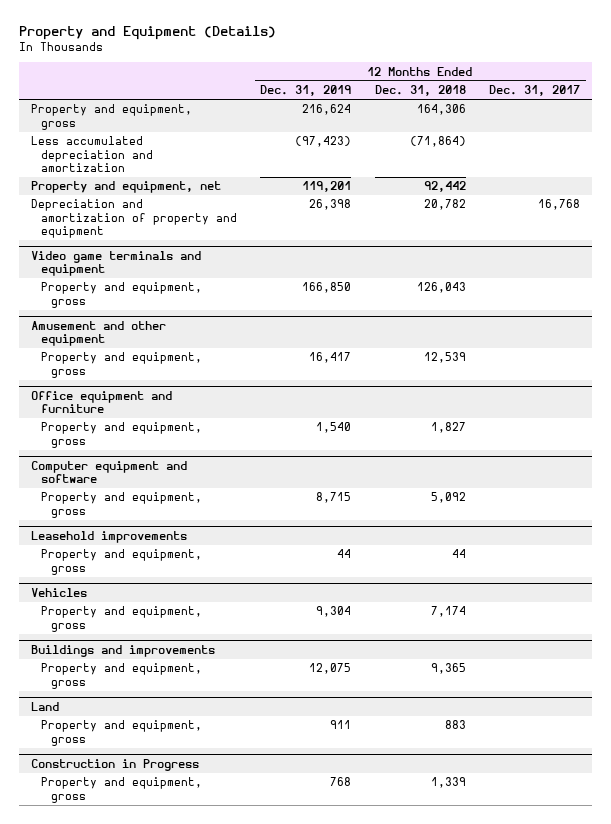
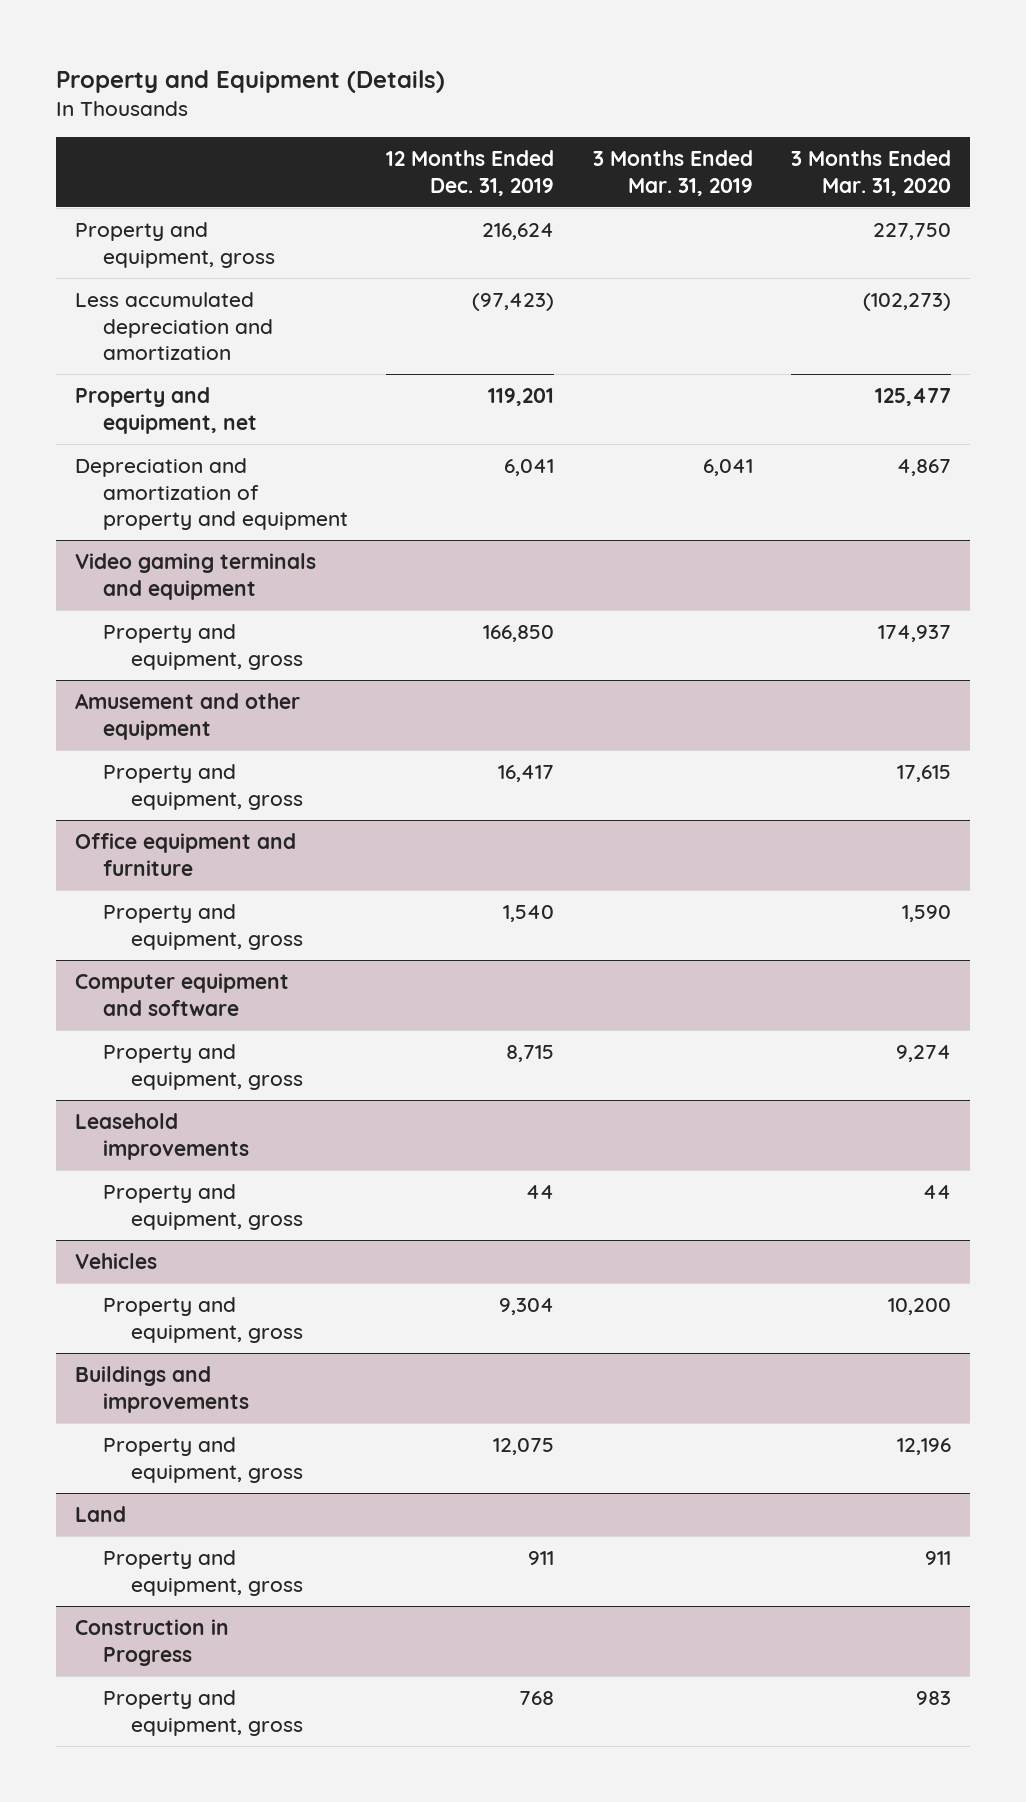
[374,85,466,97] Dec. 31, 2018 -> none
[489,85,581,97] Dec. 31, 2017 -> none
none -> [592,150,753,196] 3 Months Ended Mar. 31, 2019
none -> [790,150,951,196] 3 Months Ended Mar. 31, 2020
[309,199,352,211] 26,398 -> [504,458,555,476] 6,041
[31,251,202,277] Video game terminals and equipment -> [74,552,316,600] Video gaming terminals and equipment

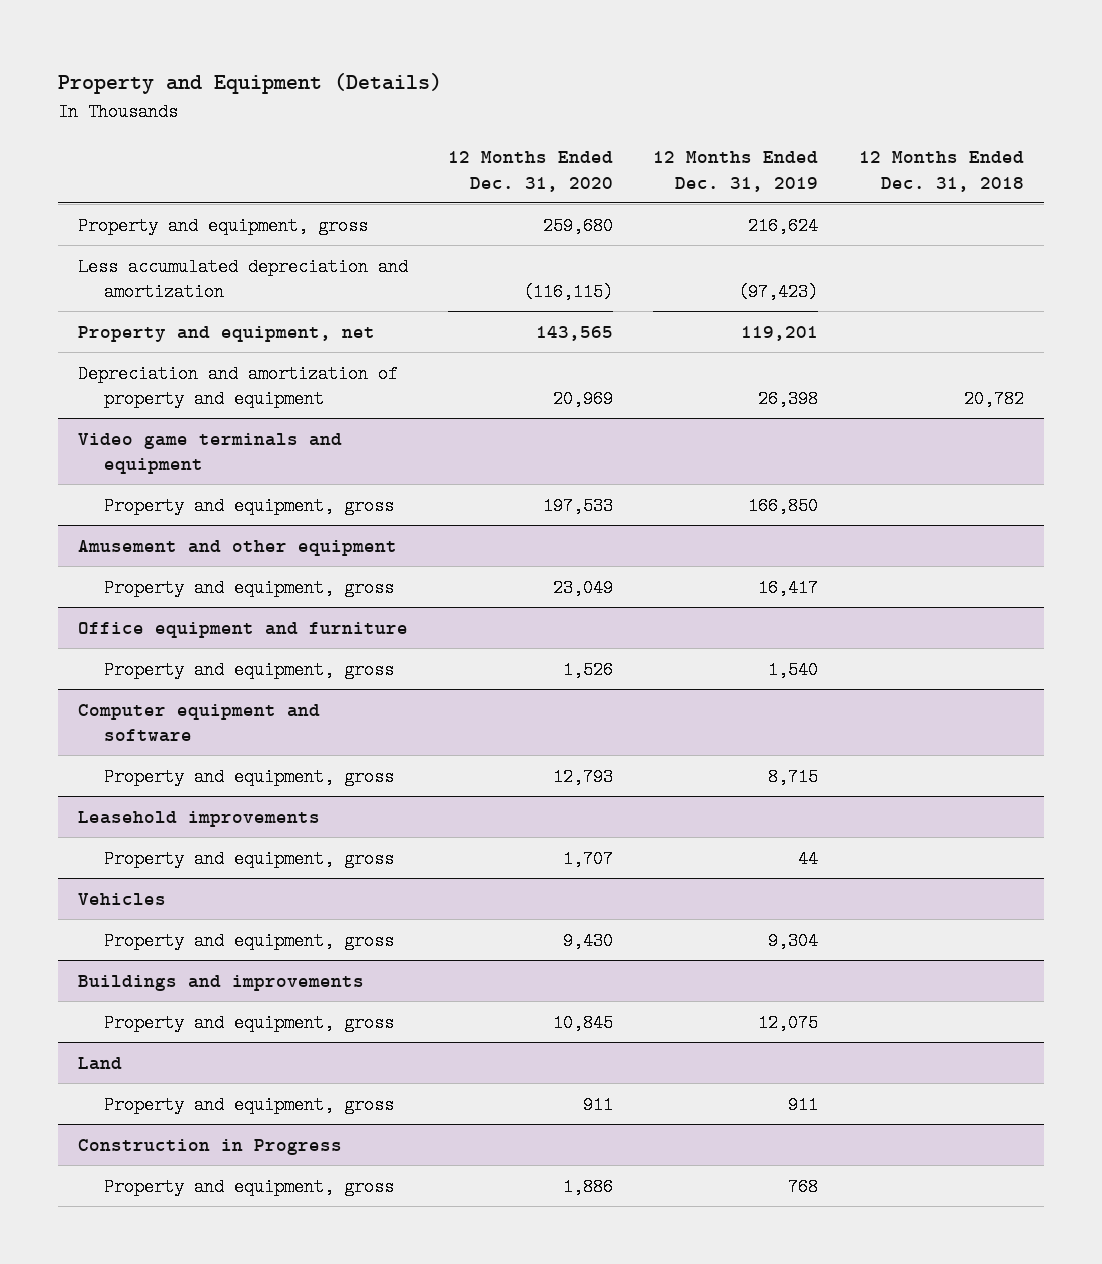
[592,150,753,196] 3 Months Ended Mar. 31, 2019 -> none
[790,150,951,196] 3 Months Ended Mar. 31, 2020 -> none
none -> [448,151,614,192] 12 Months Ended Dec. 31, 2020
none -> [858,151,1024,192] 12 Months Ended Dec. 31, 2018
[504,458,555,476] 6,041 -> [758,389,819,408] 26,398
[74,552,316,600] Video gaming terminals and equipment -> [78,432,343,474] Video game terminals and equipment

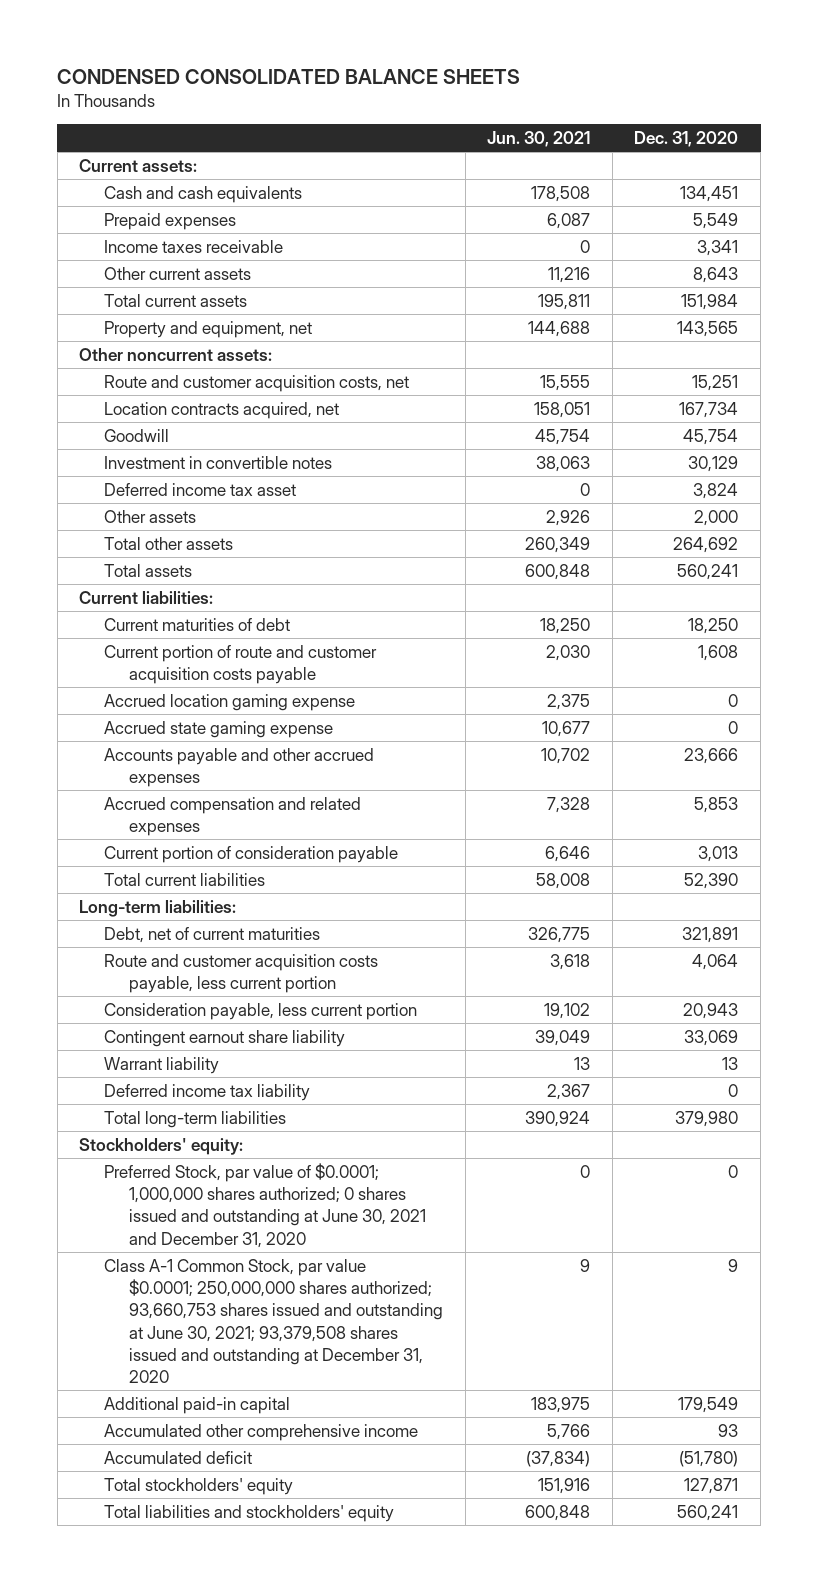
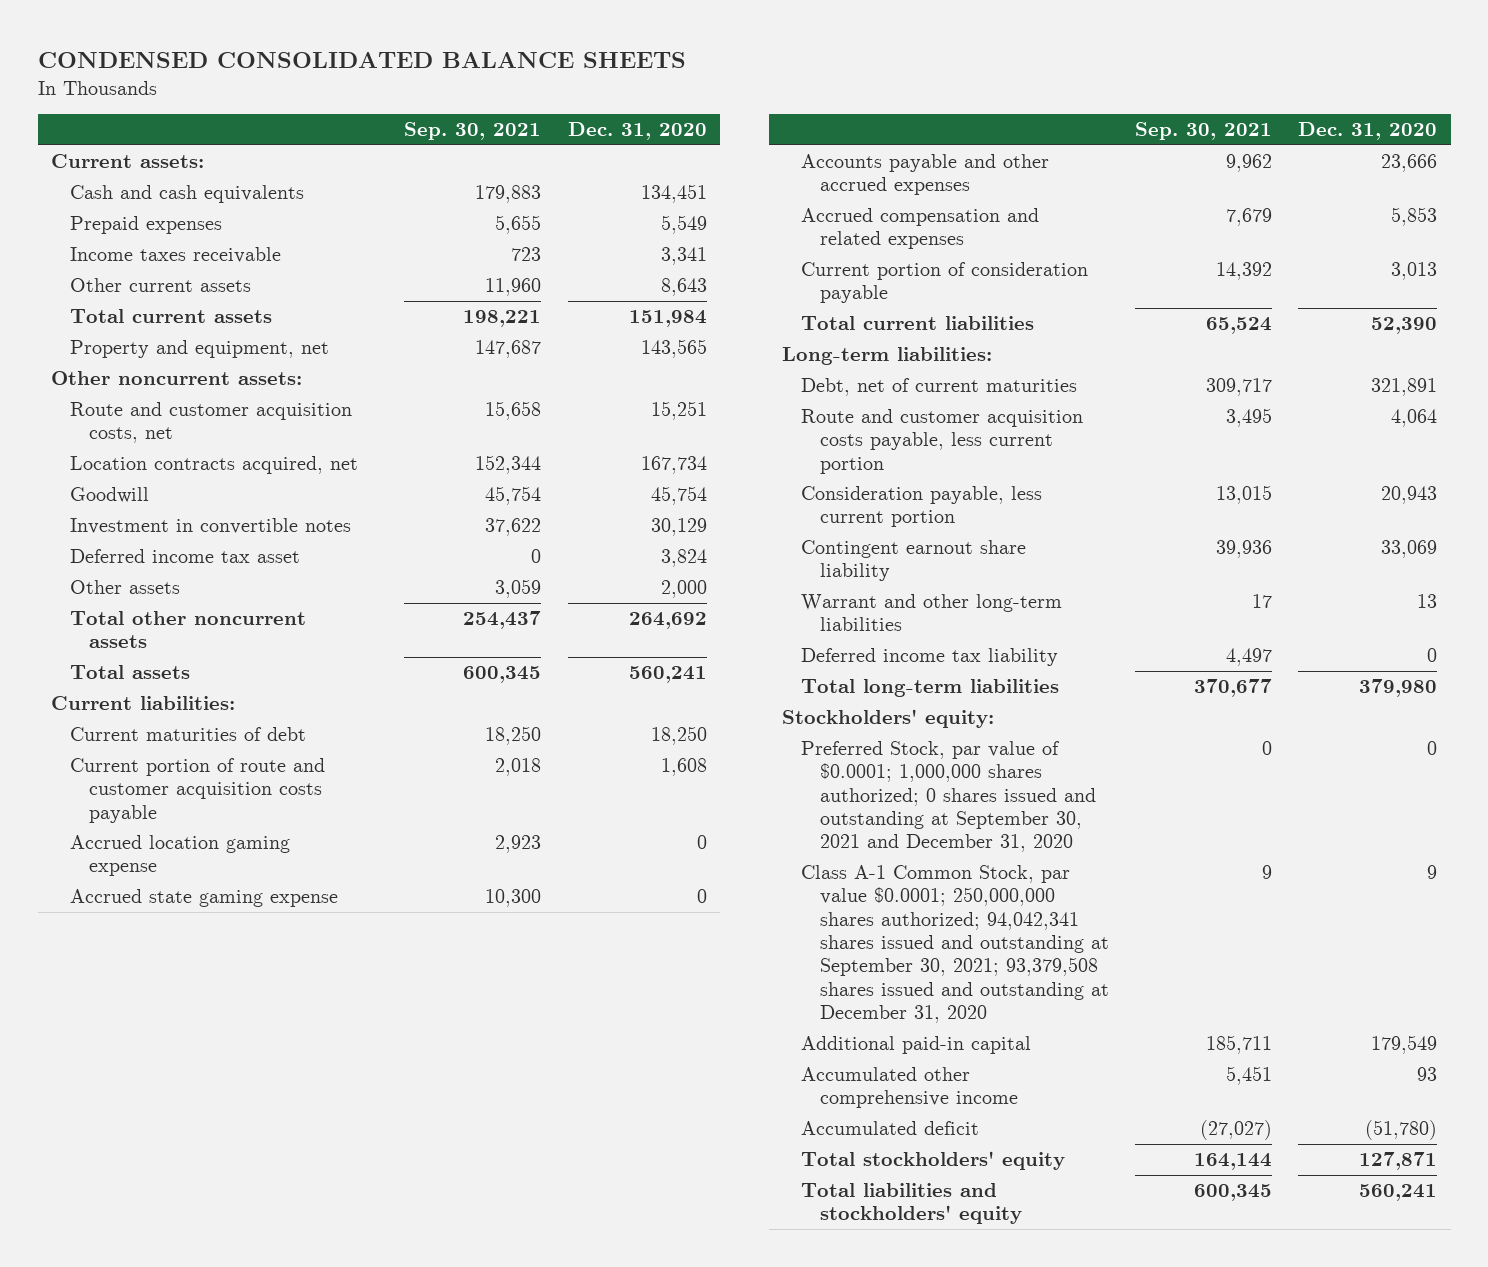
[487,131,591,148] Jun. 30, 2021 -> none
none -> [404,122,542,141] Sep. 30, 2021
[104,536,234,550] Total other assets -> [69,611,306,649] Total other noncurrent assets
[104,1056,220,1074] Warrant liability -> none
none -> [800,594,1062,632] Warrant and other long-term liabilities
[104,1162,427,1248] Preferred Stock, par value of $0.0001; 1,000,000 shares authorized; 0 shares issued and outstanding at June 30, 2021 and December 31, 2020 -> [800,741,1096,853] Preferred Stock, par value of $0.0001; 1,000,000 shares authorized; 0 shares issued and outstanding at September 30, 2021 and December 31, 2020
[104,1258,444,1384] Class A-1 Common Stock, par value $0.0001; 250,000,000 shares authorized; 93,660,753 shares issued and outstanding at June 30, 2021; 93,379,508 shares issued and outstanding at December 31, 2020 -> [800,865,1109,1024] Class A-1 Common Stock, par value $0.0001; 250,000,000 shares authorized; 94,042,341 shares issued and outstanding at September 30, 2021; 93,379,508 shares issued and outstanding at December 31, 2020

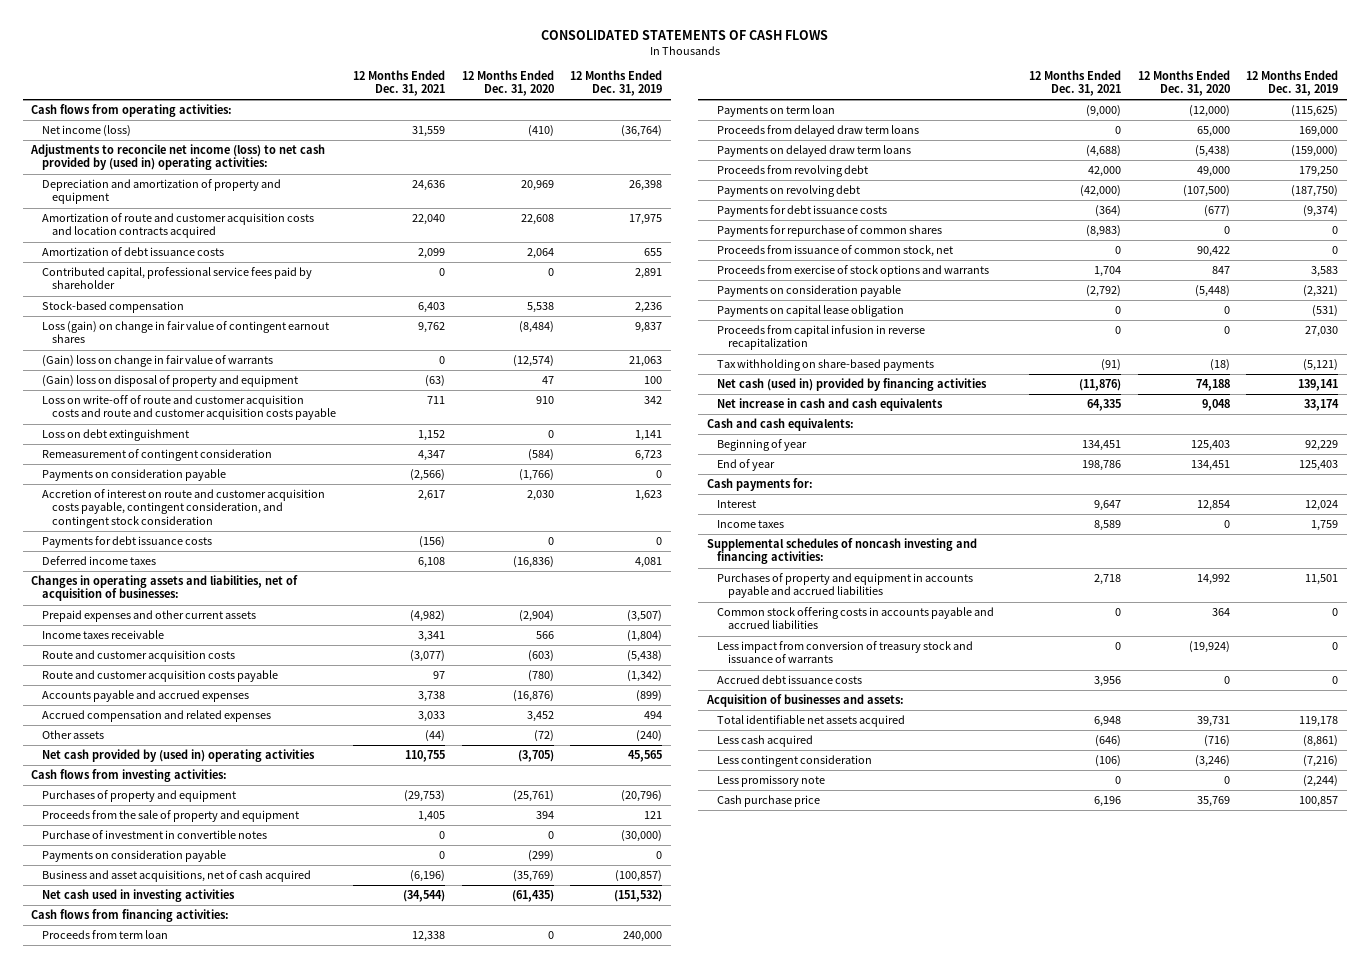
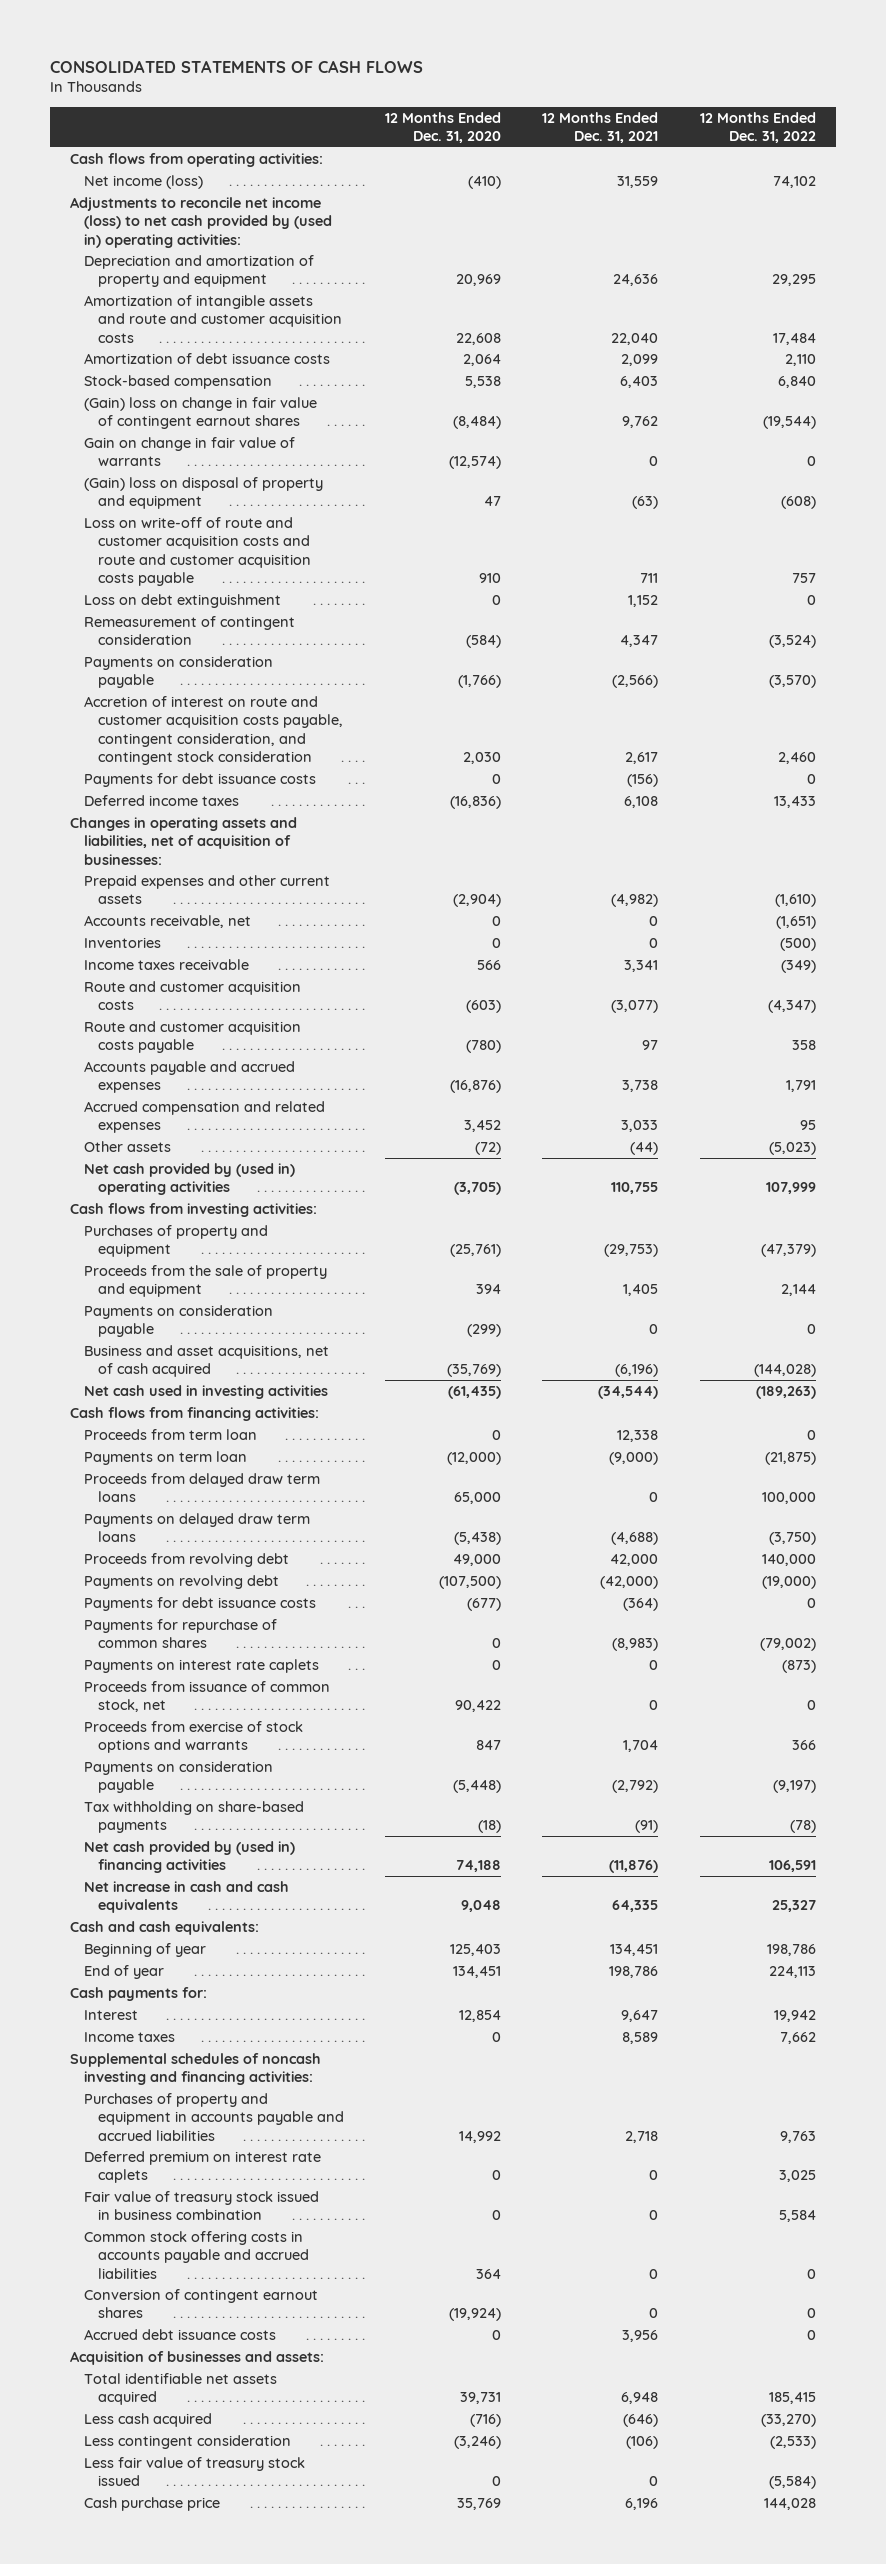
[570,69,663,97] 12 Months Ended Dec. 31, 2019 -> none
none -> [699,111,816,144] 12 Months Ended Dec. 31, 2022
[41,213,314,239] Amortization of route and customer acquisition costs and location contracts acquired -> [84,295,343,343] Amortization of intangible assets and route and customer acquisition costs
[41,267,312,290] Contributed capital, professional service fees paid by shareholder -> none
[41,321,329,344] Loss (gain) on change in fair value of contingent earnout shares -> [84,397,318,430] (Gain) loss on change in fair value of contingent earnout shares
[41,355,273,368] (Gain) loss on change in fair value of warrants -> [84,437,296,467] Gain on change in fair value of warrants
none -> [84,915,252,929] Accounts receivable, net
none -> [84,937,162,949] Inventories
[41,830,267,840] Purchase of investment in convertible notes -> none
none -> [84,1659,320,1674] Payments on interest rate caplets
[717,305,905,318] Payments on capital lease obligation -> none
[717,325,926,351] Proceeds from capital infusion in reverse recapitalization -> none
[717,378,988,392] Net cash (used in) provided by financing activities -> [84,1841,296,1874] Net cash provided by (used in) financing activities
none -> [84,2151,322,2184] Deferred premium on interest rate caplets
none -> [84,2191,320,2221] Fair value of treasury stock issued in business combination
[717,641,974,664] Less impact from conversion of treasury stock and issuance of warrants -> [84,2289,319,2319] Conversion of contingent earnout shares
[717,775,826,788] Less promissory note -> none
none -> [84,2457,306,2487] Less fair value of treasury stock issued

